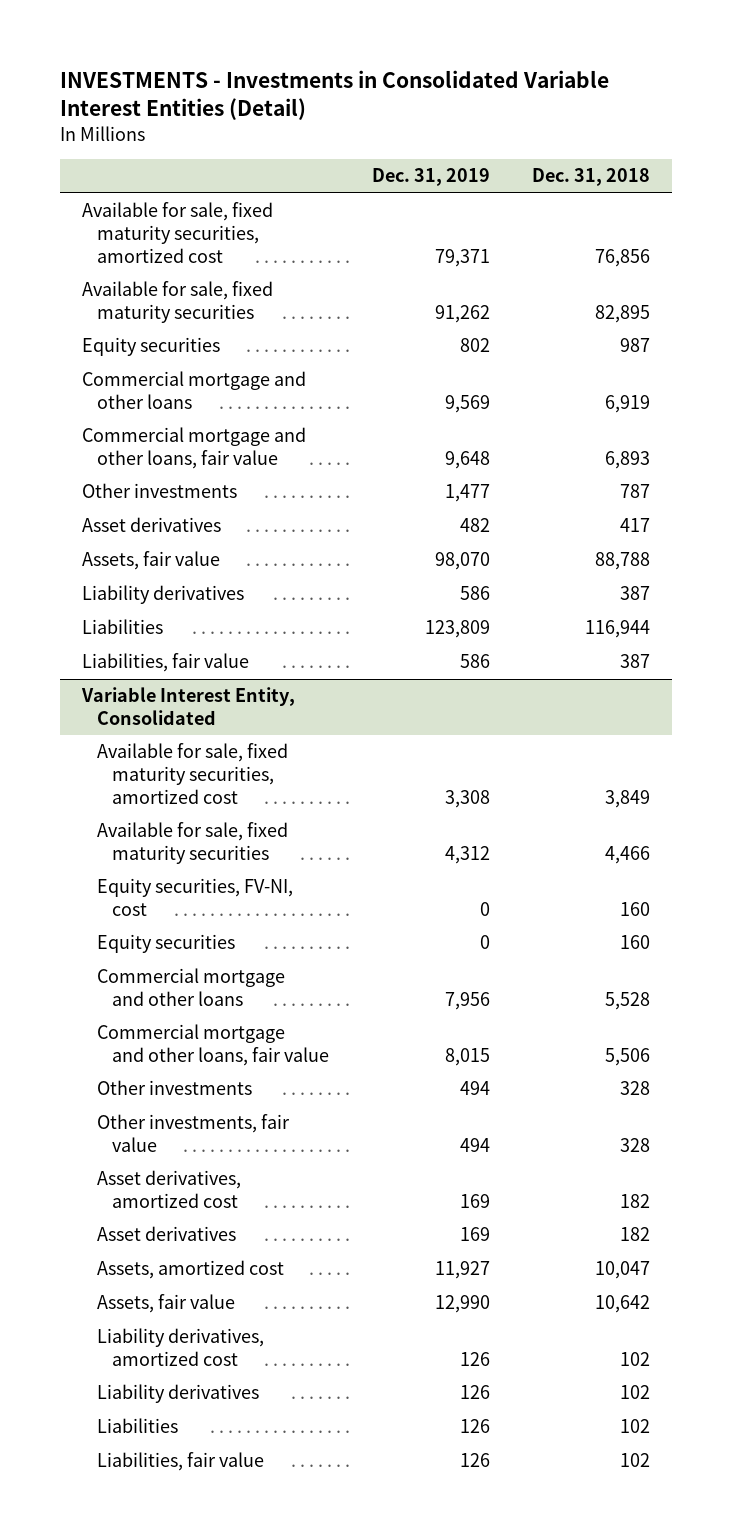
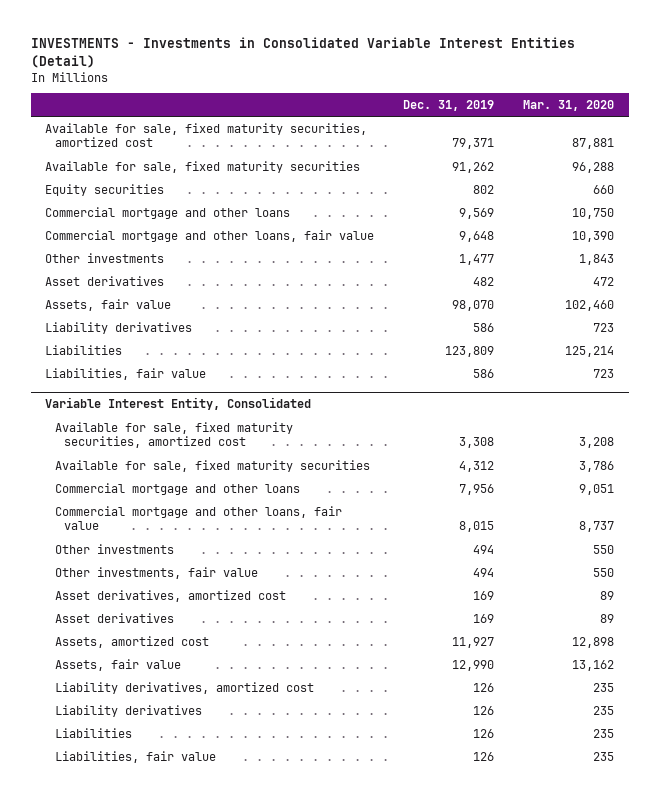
[532,168,651,187] Dec. 31, 2018 -> none
none -> [523,99,615,111] Mar. 31, 2020
[96,878,293,917] Equity securities, FV-NI, cost -> none
[96,934,235,954] Equity securities -> none

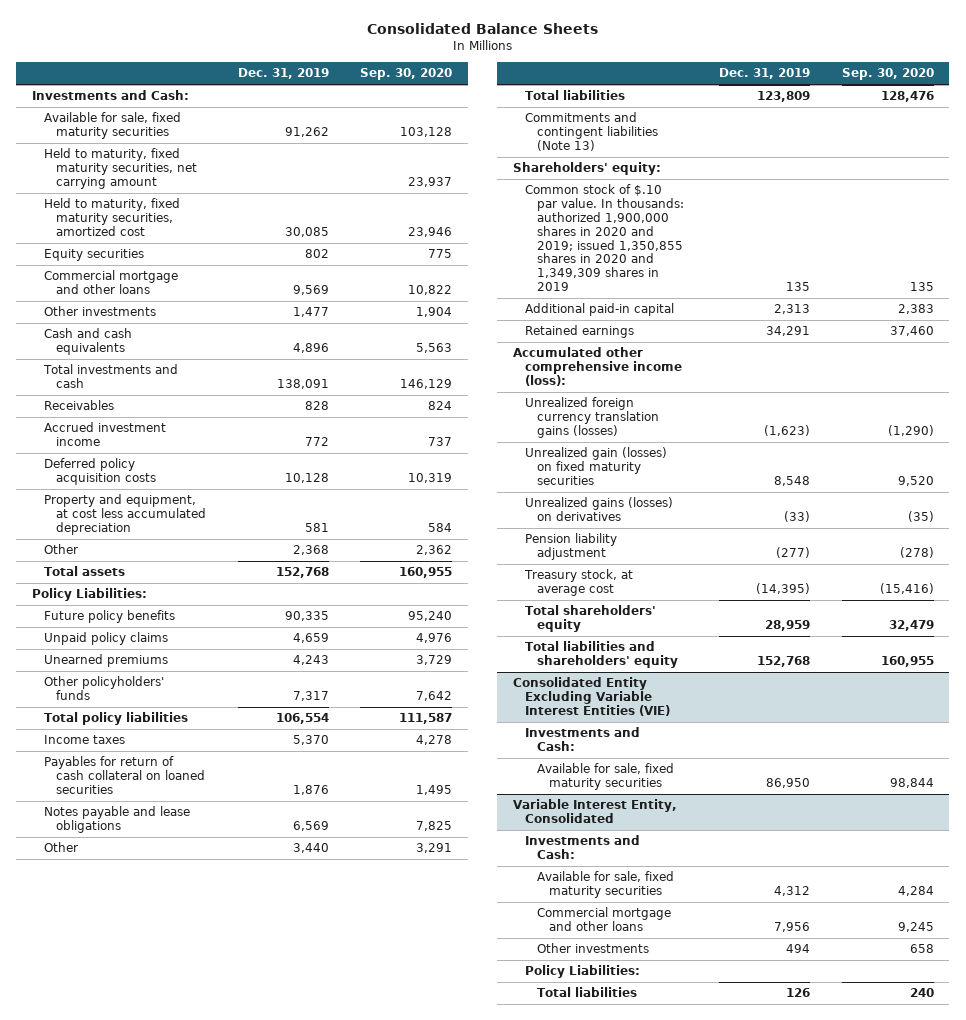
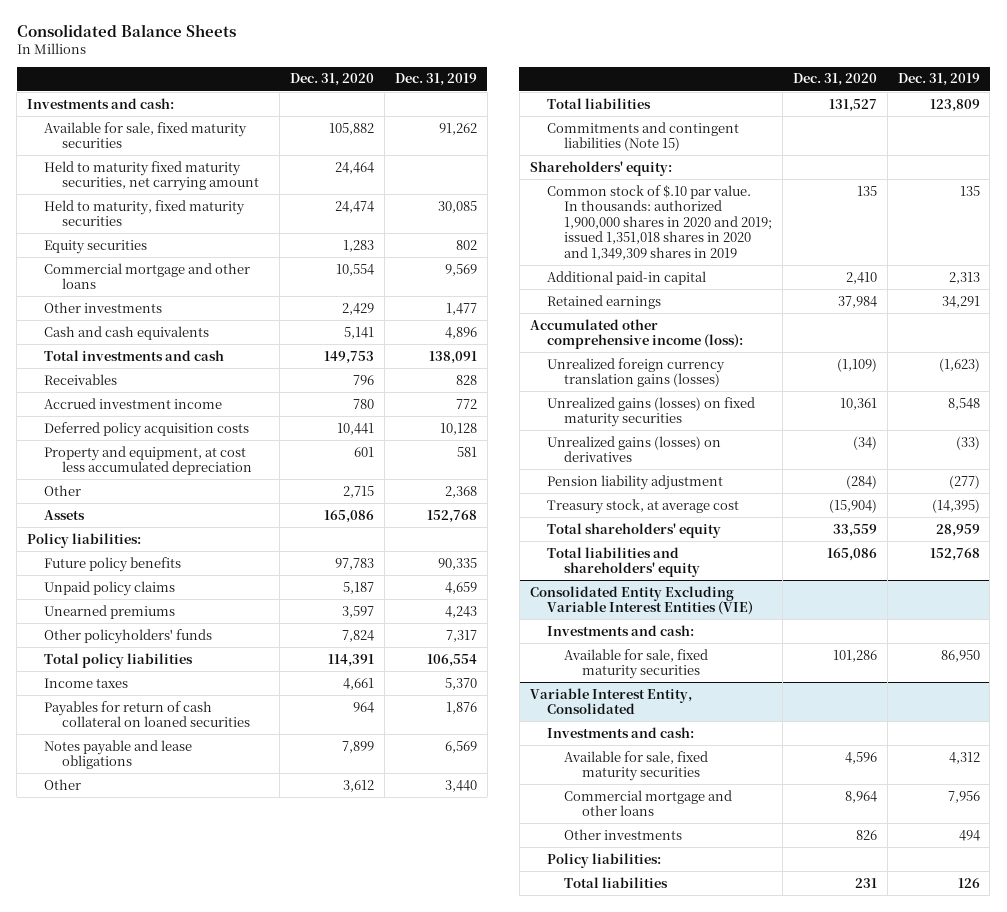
[360,68,453,81] Sep. 30, 2020 -> none
none -> [290,73,375,87] Dec. 31, 2020
[31,90,189,101] Investments and Cash: -> [27,97,175,109] Investments and cash:
[43,148,197,189] Held to maturity, fixed maturity securities, net carrying amount -> [44,160,259,192] Held to maturity fixed maturity securities, net carrying amount
[43,198,180,236] Held to maturity, fixed maturity securities, amortized cost -> [44,199,246,227] Held to maturity, fixed maturity securities
[43,566,125,577] Total assets -> [44,509,86,520] Assets
[31,588,147,602] Policy Liabilities: -> [27,532,142,548] Policy liabilities:
[525,112,659,151] Commitments and contingent liabilities (Note 13) -> [546,121,739,152] Commitments and contingent liabilities (Note 15)
[525,184,685,292] Common stock of $.10 par value. In thousands: authorized 1,900,000 shares in 2020 and 2019; issued 1,350,855 shares in 2020 and 1,349,309 shares in 2019 -> [546,184,773,260] Common stock of $.10 par value. In thousands: authorized 1,900,000 shares in 2020 and 2019; issued 1,351,018 shares in 2020 and 1,349,309 shares in 2019
[525,447,668,485] Unrealized gain (losses) on fixed maturity securities -> [546,396,755,428] Unrealized gains (losses) on fixed maturity securities
[525,727,641,752] Investments and Cash: -> [546,624,694,636] Investments and cash:
[525,835,641,860] Investments and Cash: -> [546,726,694,738] Investments and cash:
[525,965,641,979] Policy Liabilities: -> [546,852,661,868] Policy liabilities:

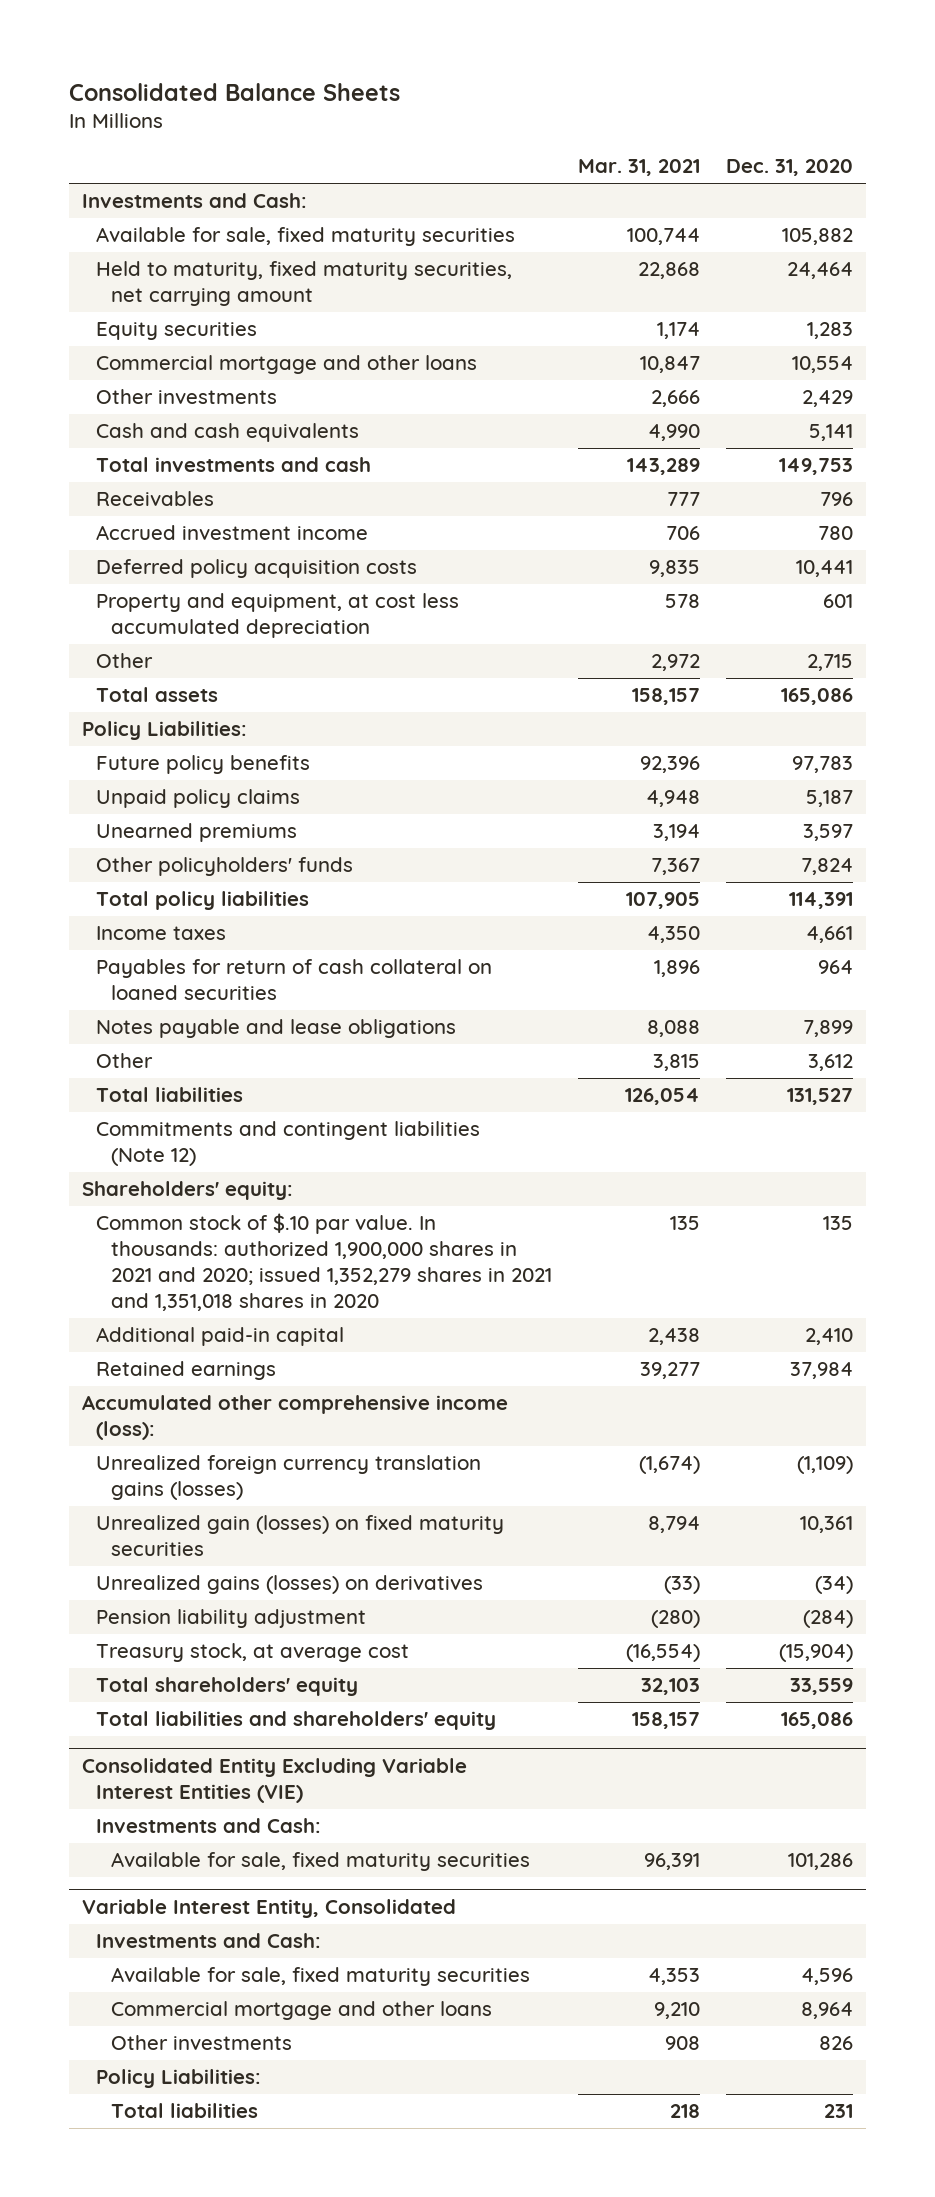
[394,73,477,87] Dec. 31, 2019 -> none
none -> [578,159,701,177] Mar. 31, 2021
[27,97,175,109] Investments and cash: -> [81,193,307,209] Investments and Cash:
[44,199,246,227] Held to maturity, fixed maturity securities -> none
[44,160,259,192] Held to maturity fixed maturity securities, net carrying amount -> [96,261,513,307] Held to maturity, fixed maturity securities, net carrying amount
[44,509,86,520] Assets -> [96,687,219,703] Total assets
[27,532,142,548] Policy liabilities: -> [81,721,247,741] Policy Liabilities:
[546,121,739,152] Commitments and contingent liabilities (Note 15) -> [96,1121,481,1167] Commitments and contingent liabilities (Note 12)
[546,184,773,260] Common stock of $.10 par value. In thousands: authorized 1,900,000 shares in 2020 and 2019; issued 1,351,018 shares in 2020 and 1,349,309 shares in 2019 -> [96,1213,553,1311] Common stock of $.10 par value. In thousands: authorized 1,900,000 shares in 2021 and 2020; issued 1,352,279 shares in 2021 and 1,351,018 shares in 2020
[546,396,755,428] Unrealized gains (losses) on fixed maturity securities -> [96,1515,505,1557] Unrealized gain (losses) on fixed maturity securities
[546,624,694,636] Investments and cash: -> [96,1818,322,1834] Investments and Cash:
[546,726,694,738] Investments and cash: -> [96,1933,322,1949] Investments and Cash:
[546,852,661,868] Policy liabilities: -> [96,2069,262,2089] Policy Liabilities:

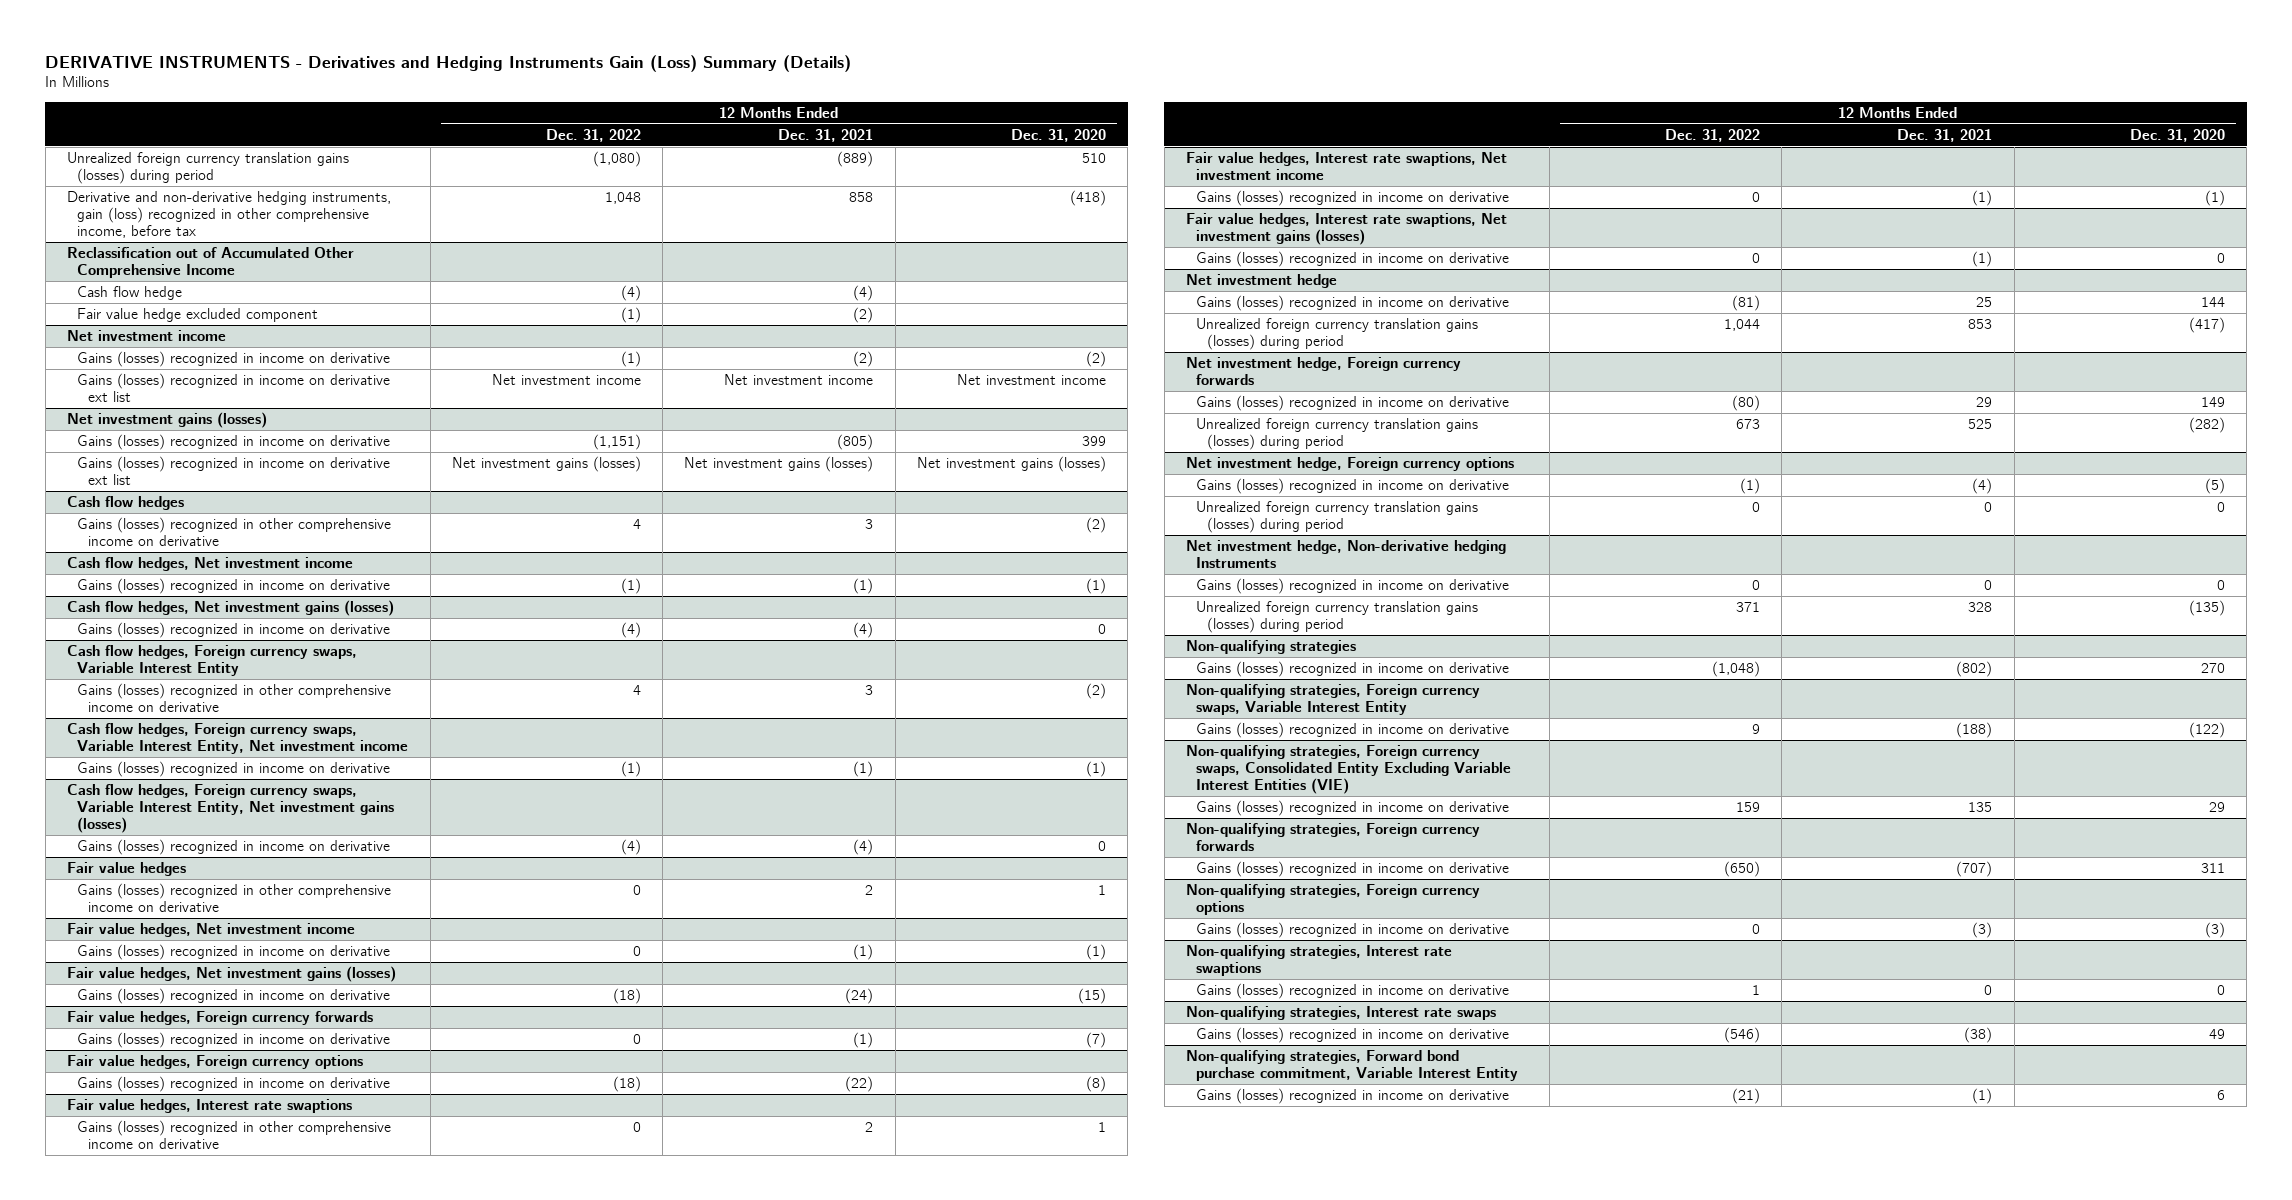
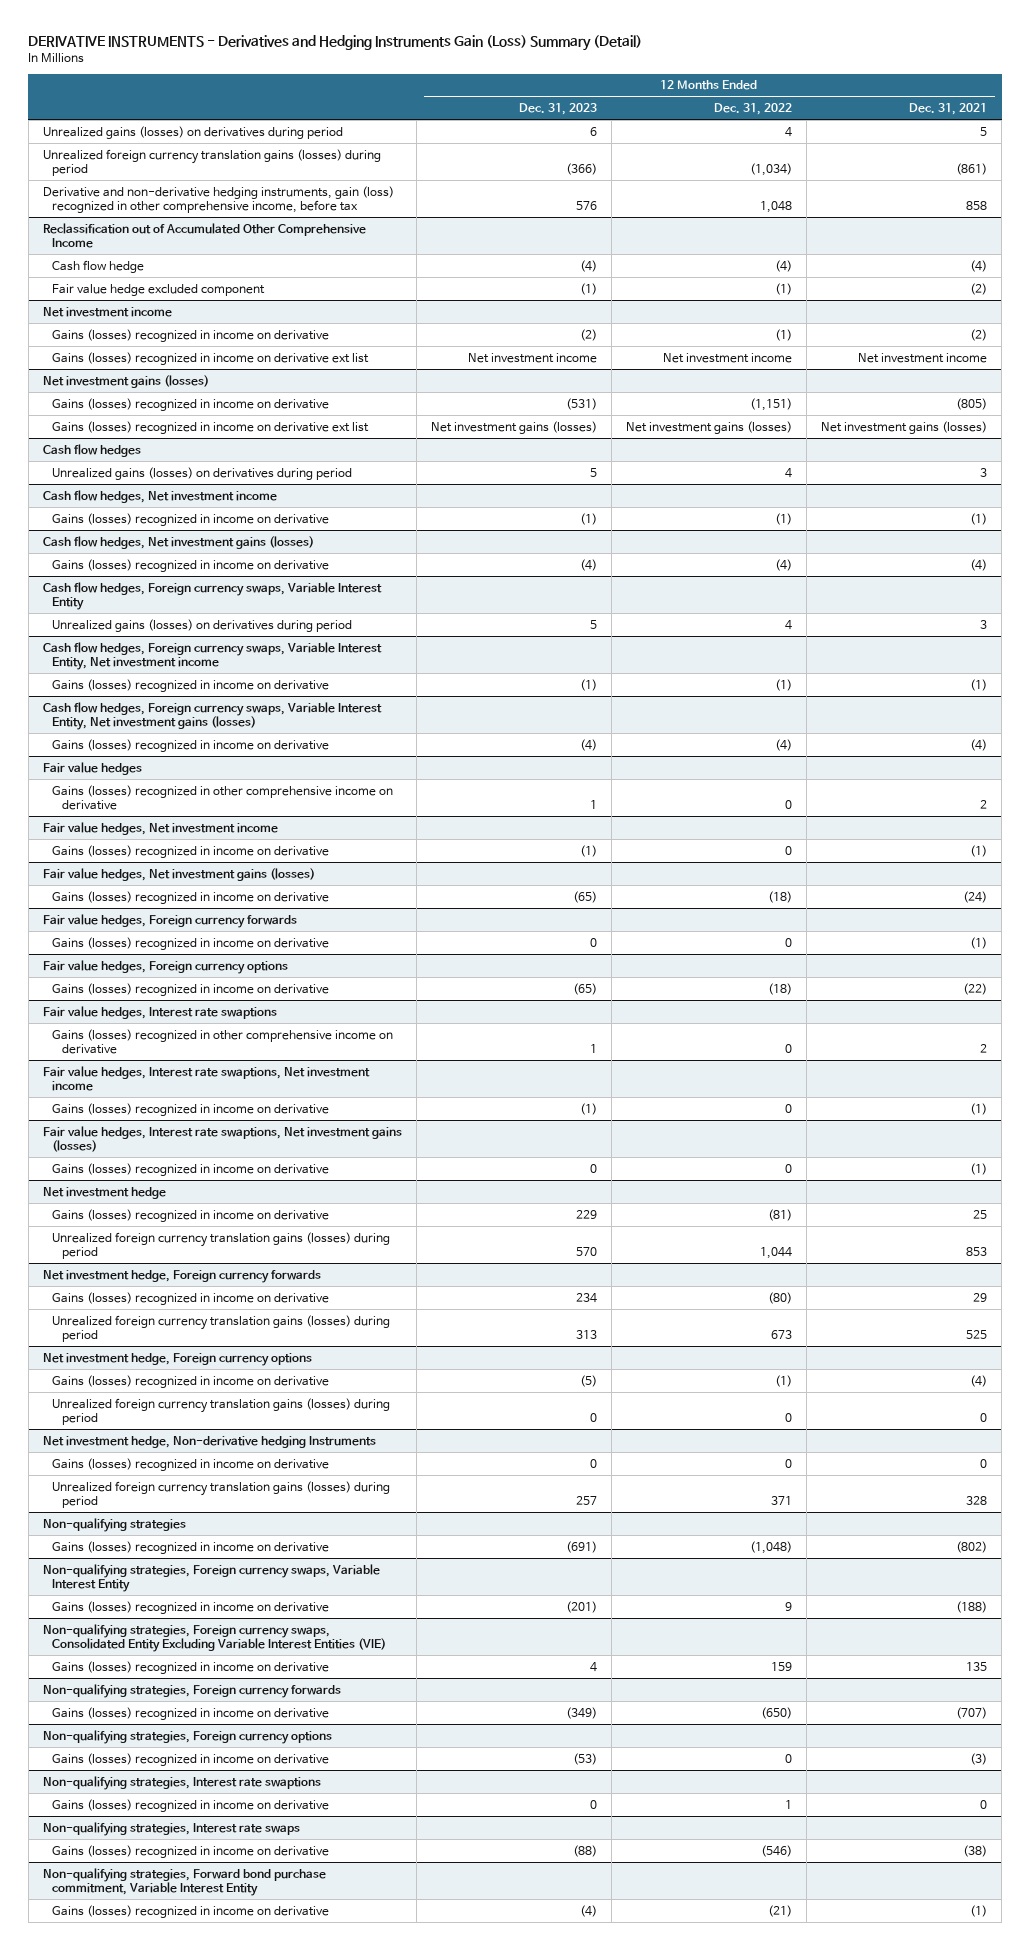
[45,54,852,72] DERIVATIVE INSTRUMENTS - Derivatives and Hedging Instruments Gain (Loss) Summary (Details) -> [28,35,643,52] DERIVATIVE INSTRUMENTS - Derivatives and Hedging Instruments Gain (Loss) Summary (Detail)
[1010,128,1106,142] Dec. 31, 2020 -> none
none -> [519,103,598,116] Dec. 31, 2023
none -> [42,125,343,139] Unrealized gains (losses) on derivatives during period
[592,151,641,168] (1,080) -> [750,162,793,176] (1,034)
[837,151,874,168] (889) -> [956,162,988,175] (861)
[77,517,392,546] Gains (losses) recognized in other comprehensive income on derivative -> [52,466,353,480] Unrealized gains (losses) on derivatives during period
[77,683,392,712] Gains (losses) recognized in other comprehensive income on derivative -> [52,618,353,632] Unrealized gains (losses) on derivatives during period

